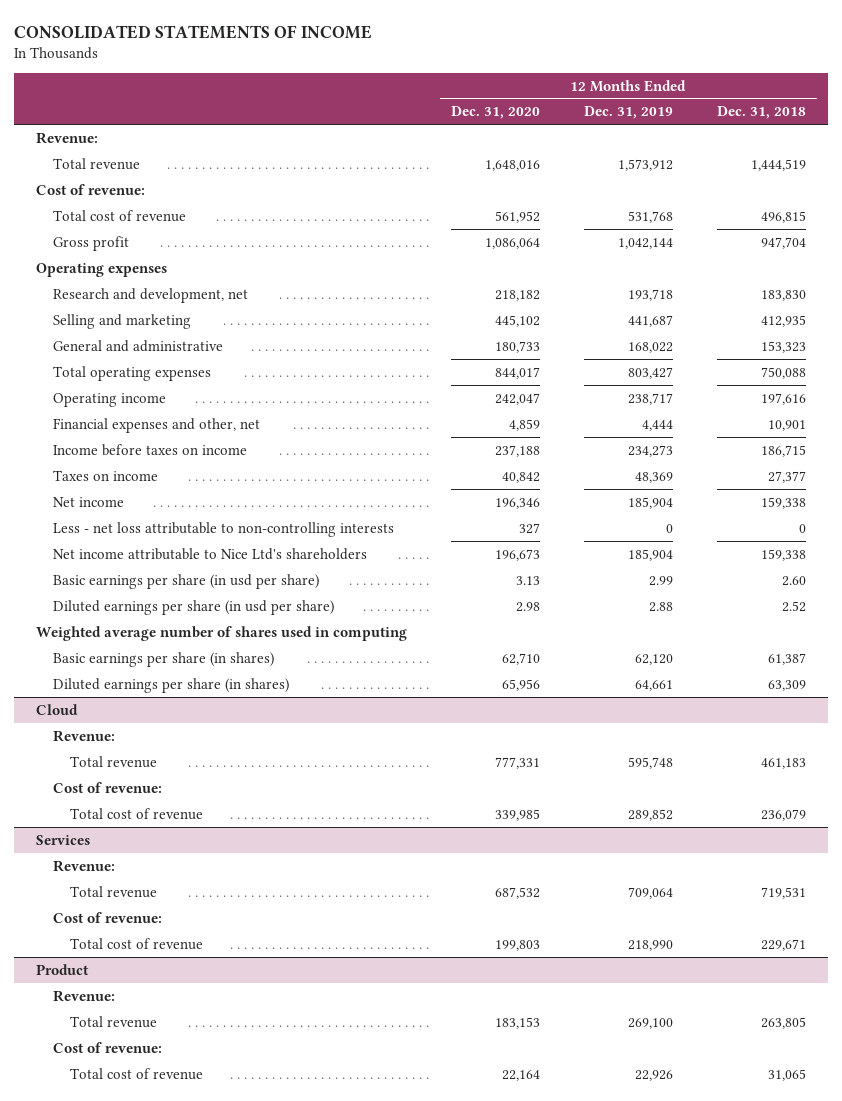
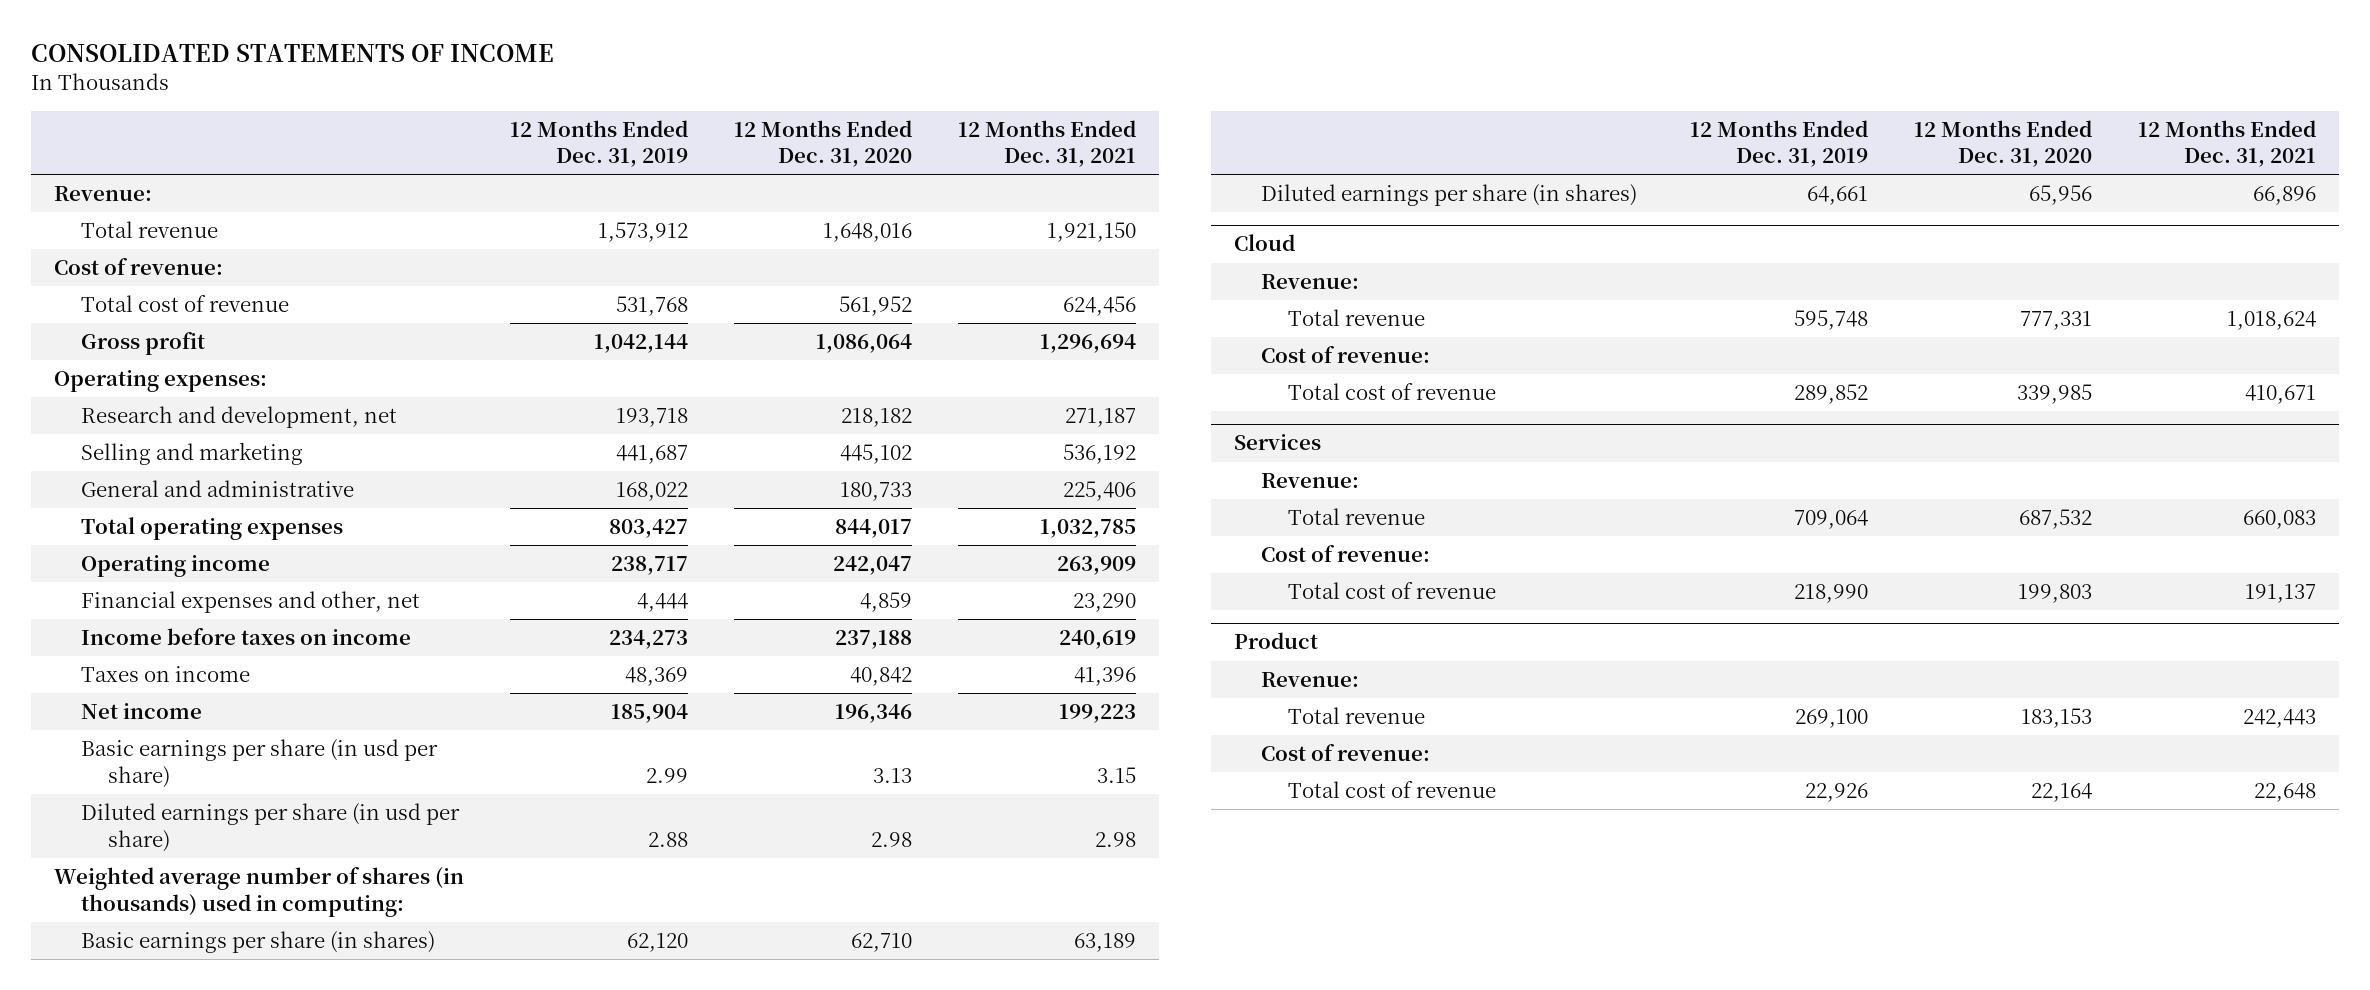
[716,106,806,120] Dec. 31, 2018 -> none
none -> [958,119,1137,168] 12 Months Ended Dec. 31, 2021
[36,262,168,277] Operating expenses -> [53,370,267,393] Operating expenses:
[53,521,395,537] Less - net loss attributable to non-controlling interests -> none
[53,547,368,560] Net income attributable to Nice Ltd's shareholders -> none
[36,625,408,641] Weighted average number of shares used in computing -> [53,867,464,917] Weighted average number of shares (in thousands) used in computing:

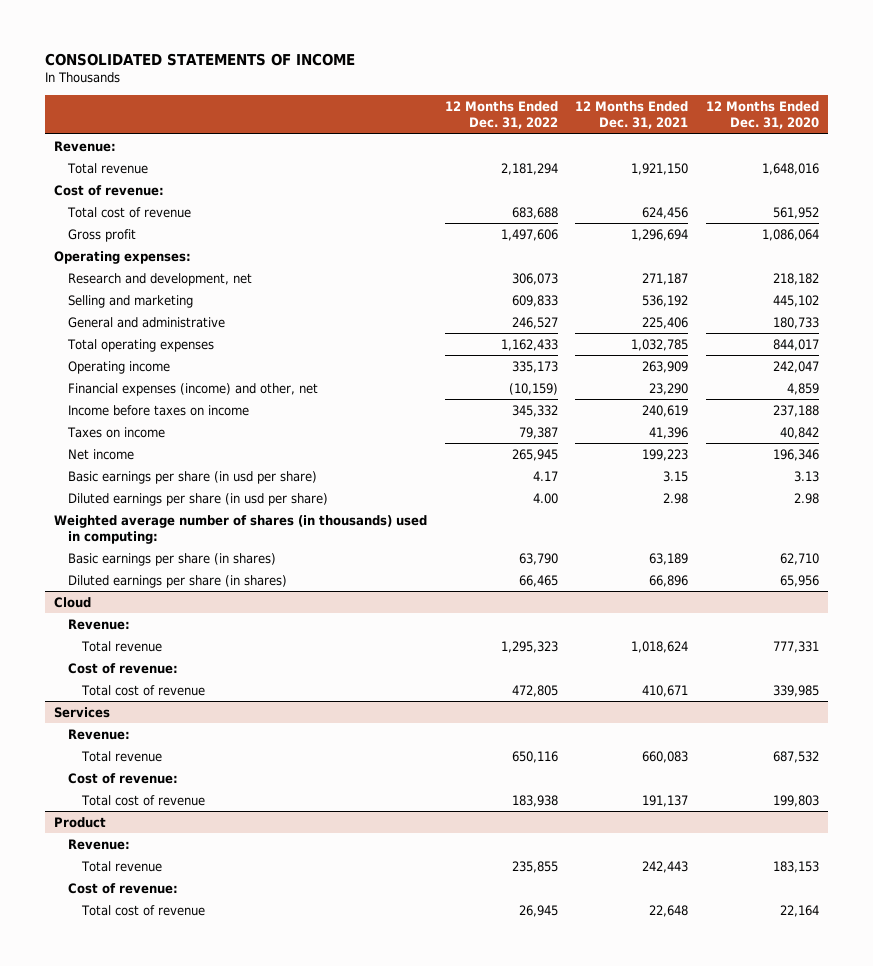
[509,119,688,168] 12 Months Ended Dec. 31, 2019 -> none
none -> [444,100,558,130] 12 Months Ended Dec. 31, 2022
[81,591,421,614] Financial expenses and other, net -> [68,382,319,396] Financial expenses (income) and other, net

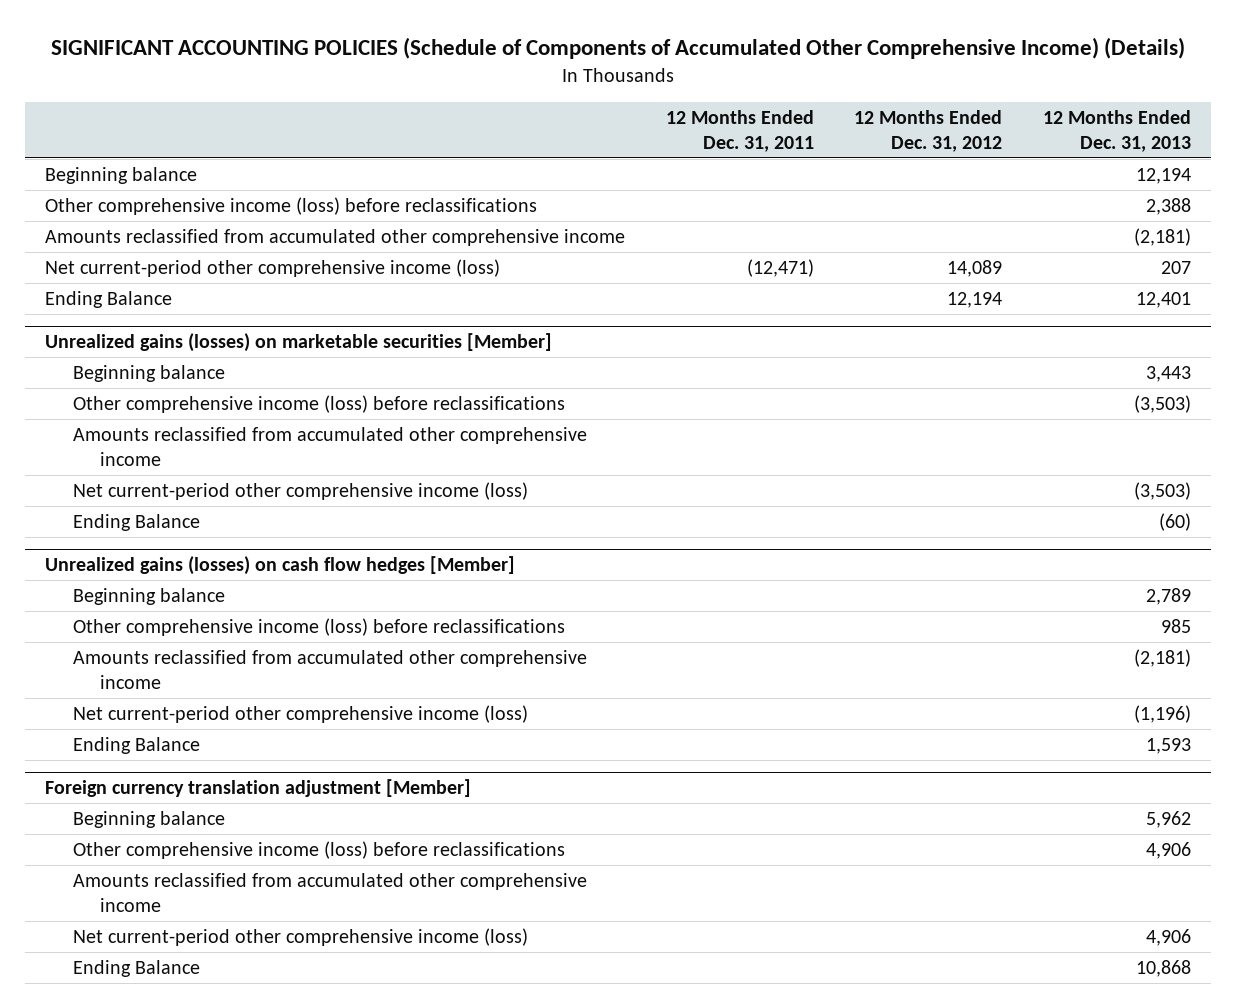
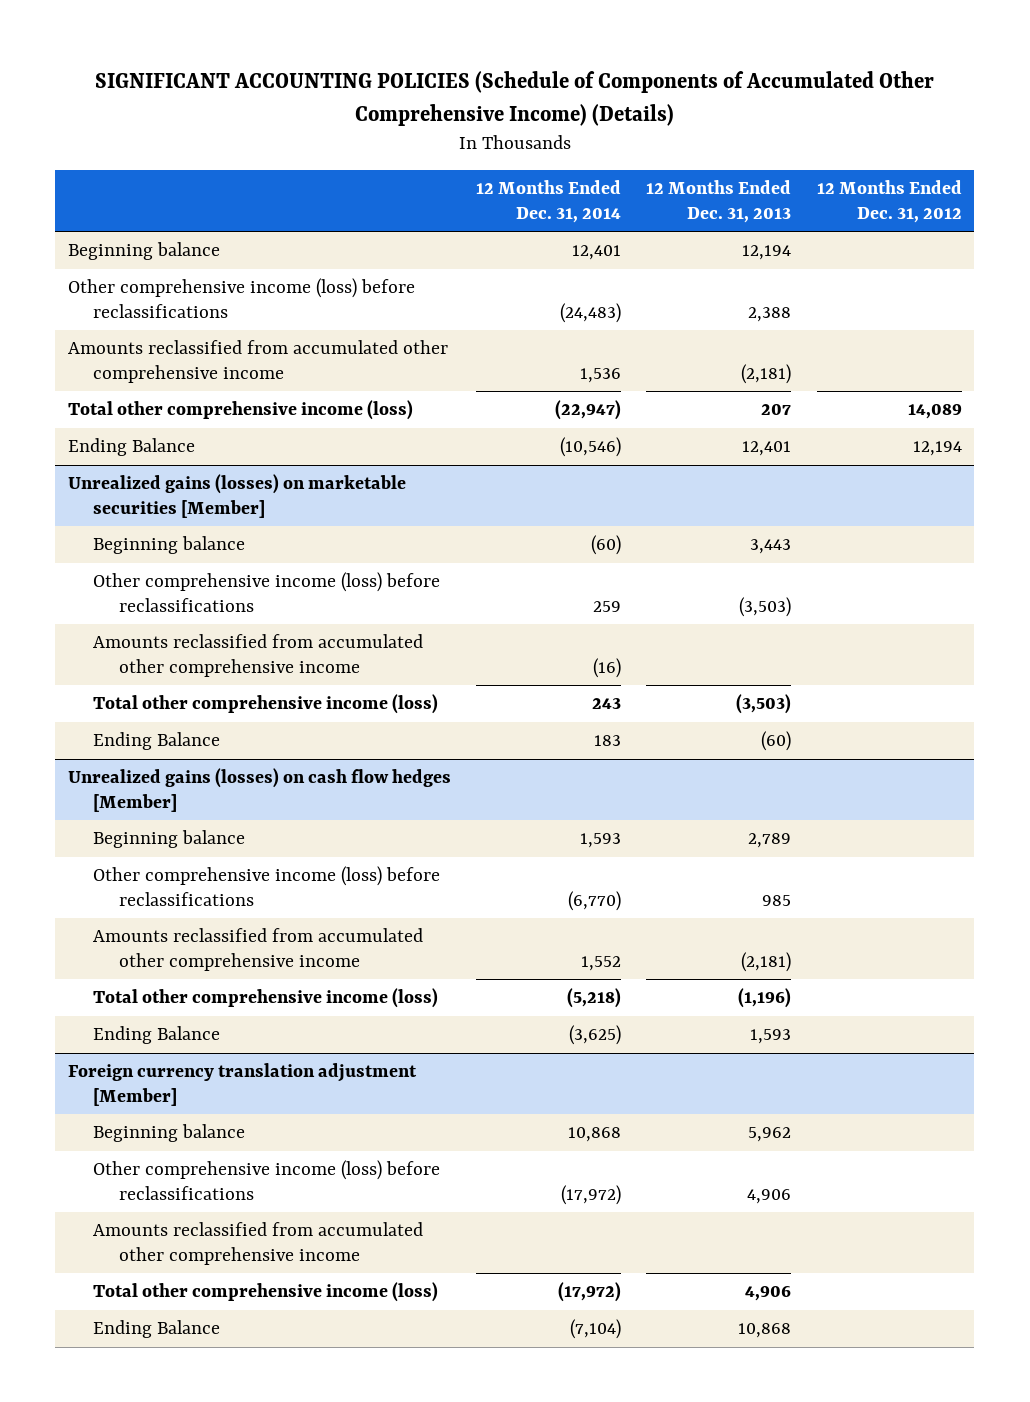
[665,109,814,152] 12 Months Ended Dec. 31, 2011 -> none
none -> [476,180,622,223] 12 Months Ended Dec. 31, 2014
[44,258,500,277] Net current-period other comprehensive income (loss) -> [67,400,413,421] Total other comprehensive income (loss)
[72,481,528,500] Net current-period other comprehensive income (loss) -> [93,694,439,715] Total other comprehensive income (loss)
[72,704,528,723] Net current-period other comprehensive income (loss) -> [93,988,439,1009] Total other comprehensive income (loss)
[72,927,528,946] Net current-period other comprehensive income (loss) -> [93,1282,439,1303] Total other comprehensive income (loss)

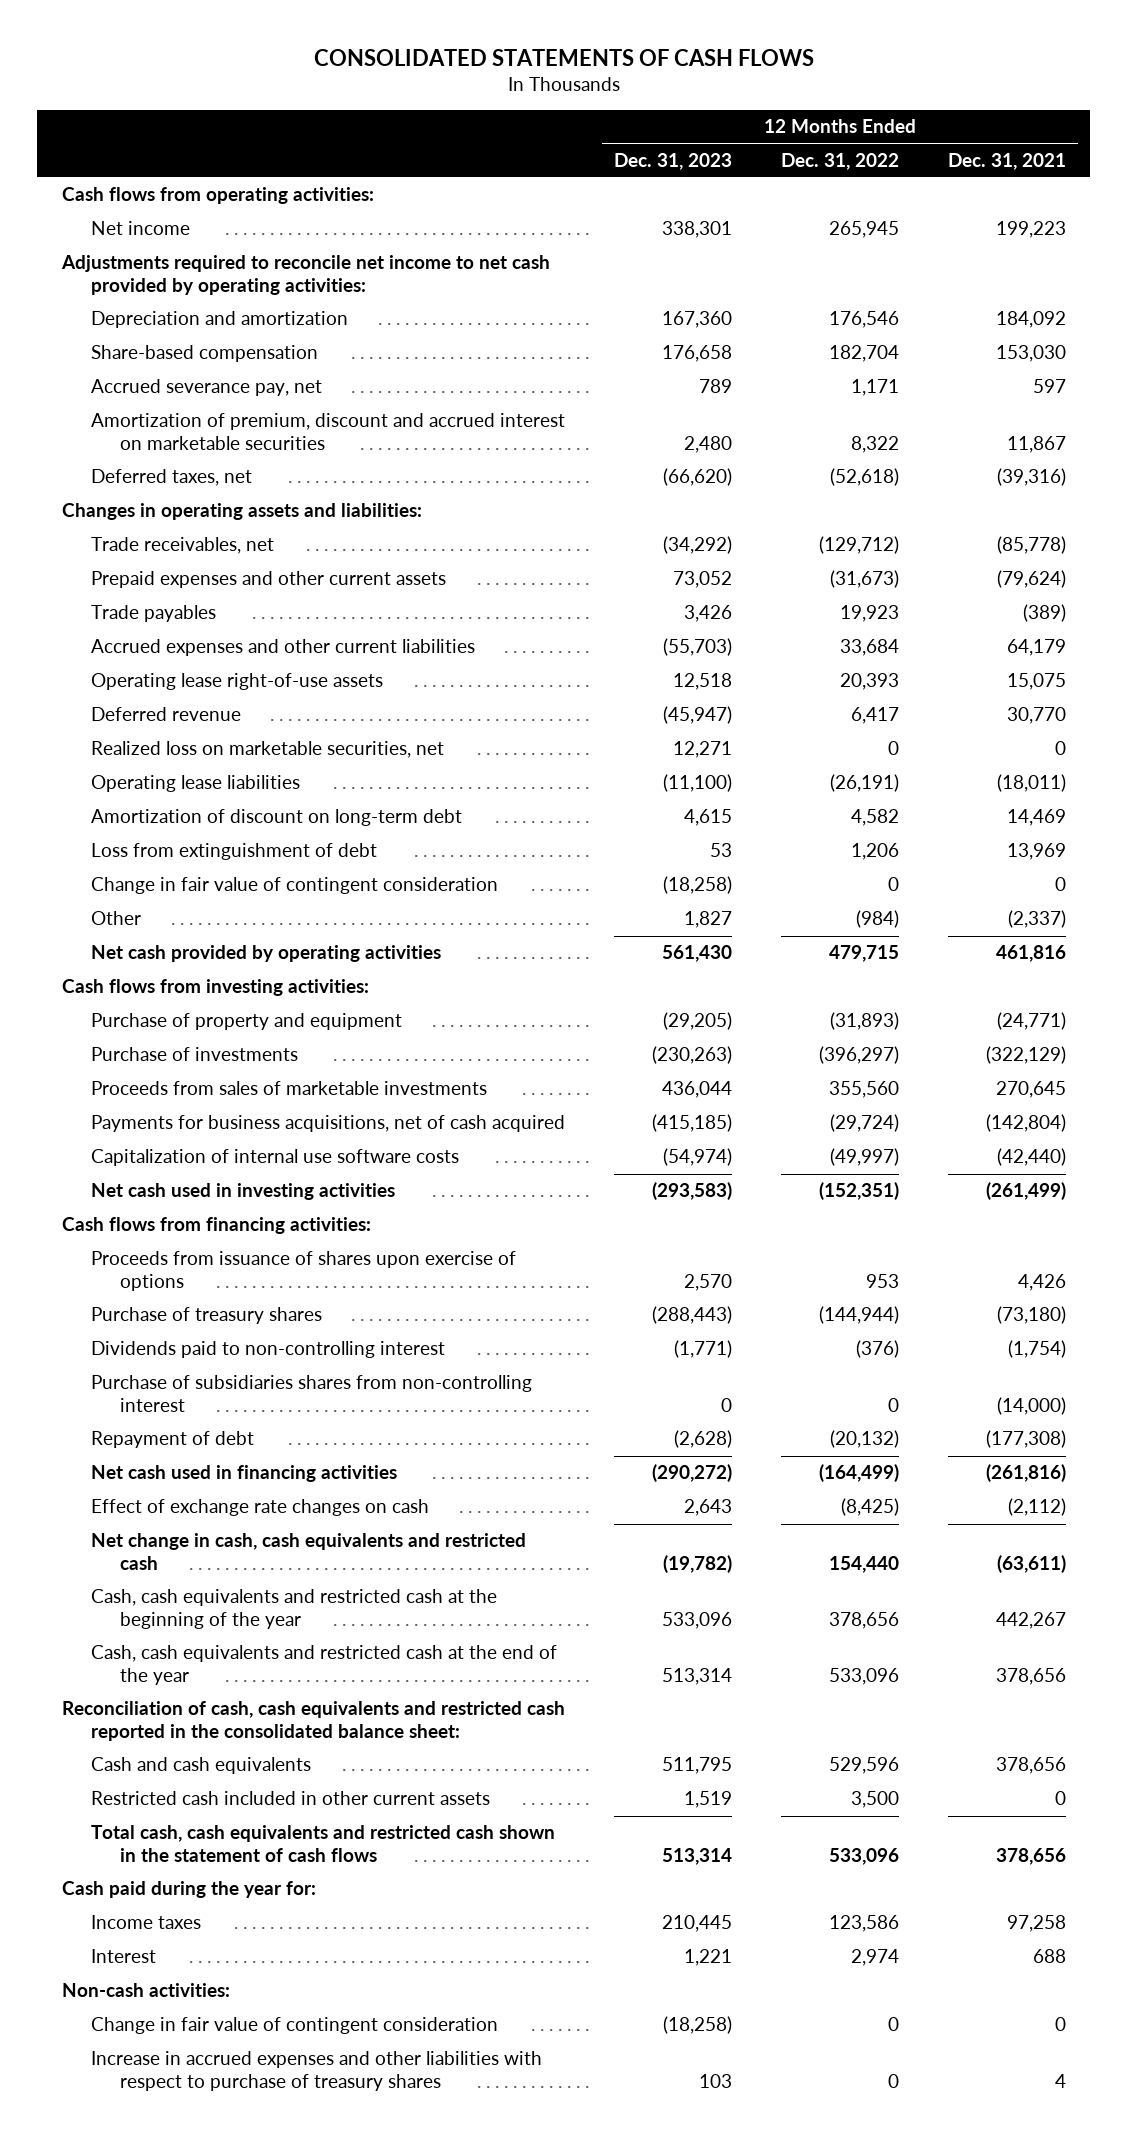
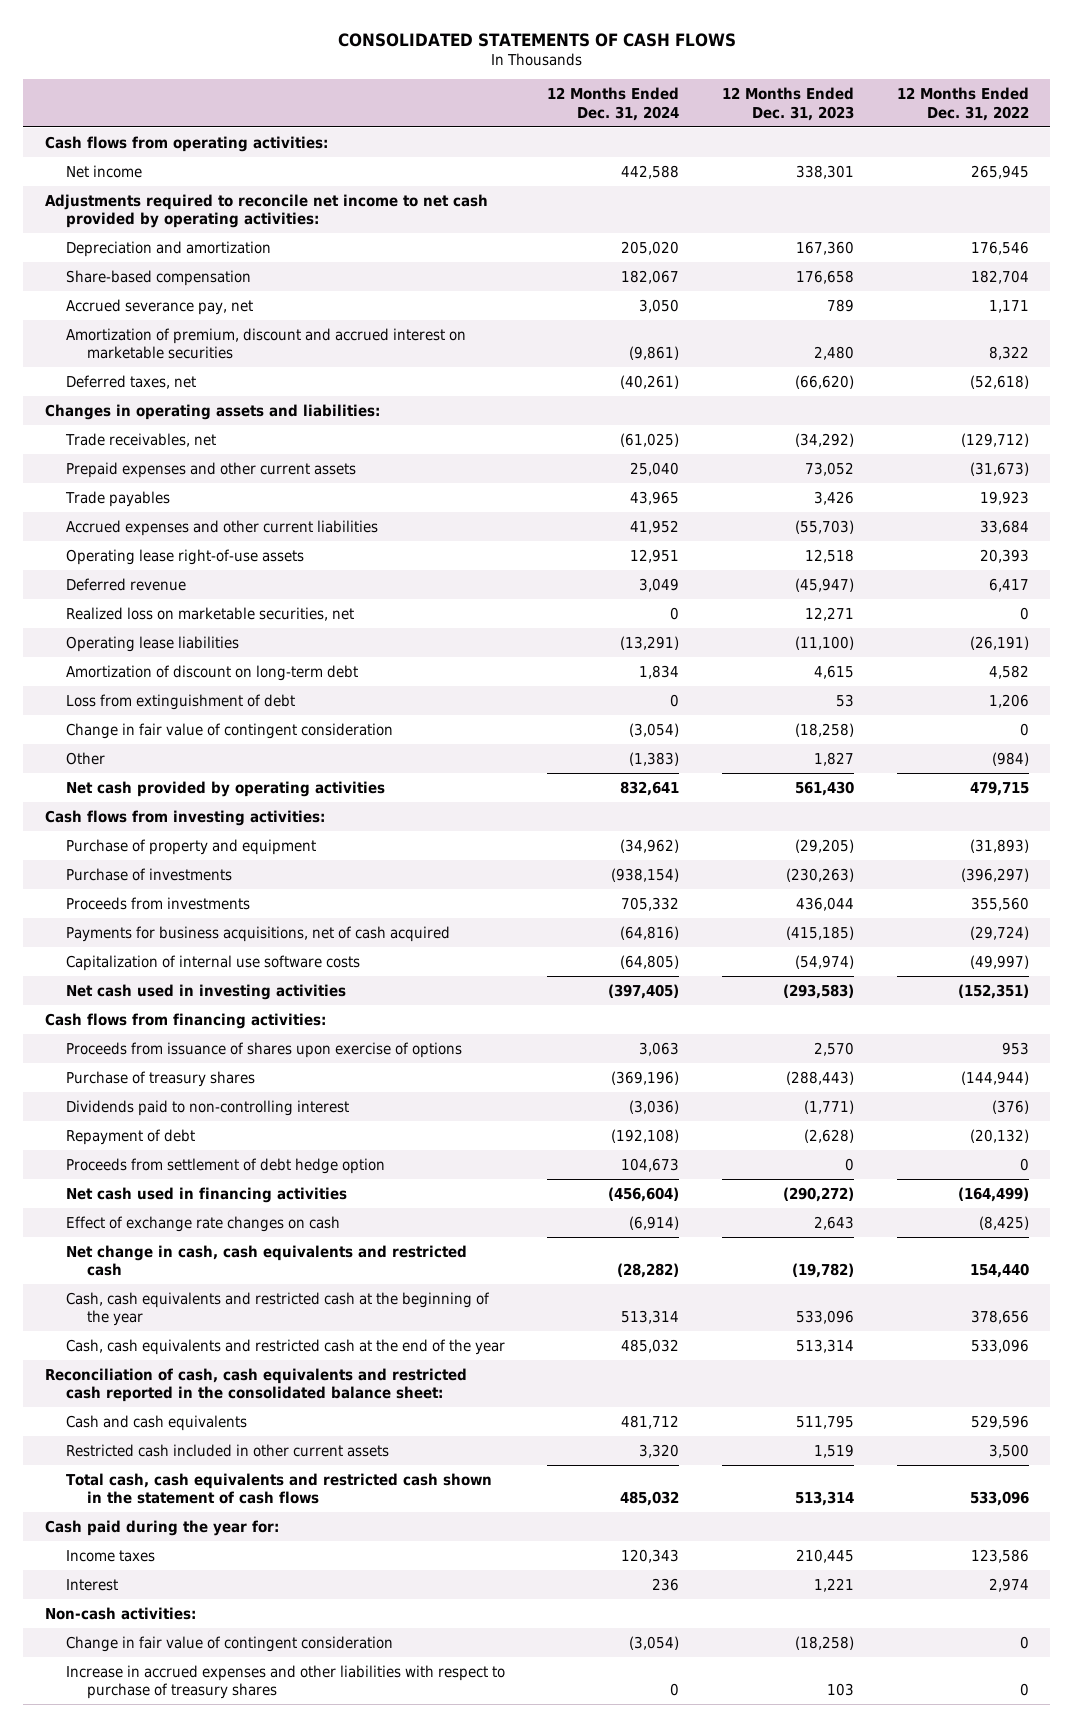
[947,152,1066,170] Dec. 31, 2021 -> none
none -> [547,87,680,121] 12 Months Ended Dec. 31, 2024
[90,1081,487,1096] Proceeds from sales of marketable investments -> [65,896,250,910] Proceeds from investments
[90,1375,532,1412] Purchase of subsidiaries shares from non-controlling interest -> none
none -> [65,1157,385,1174] Proceeds from settlement of debt hedge option

